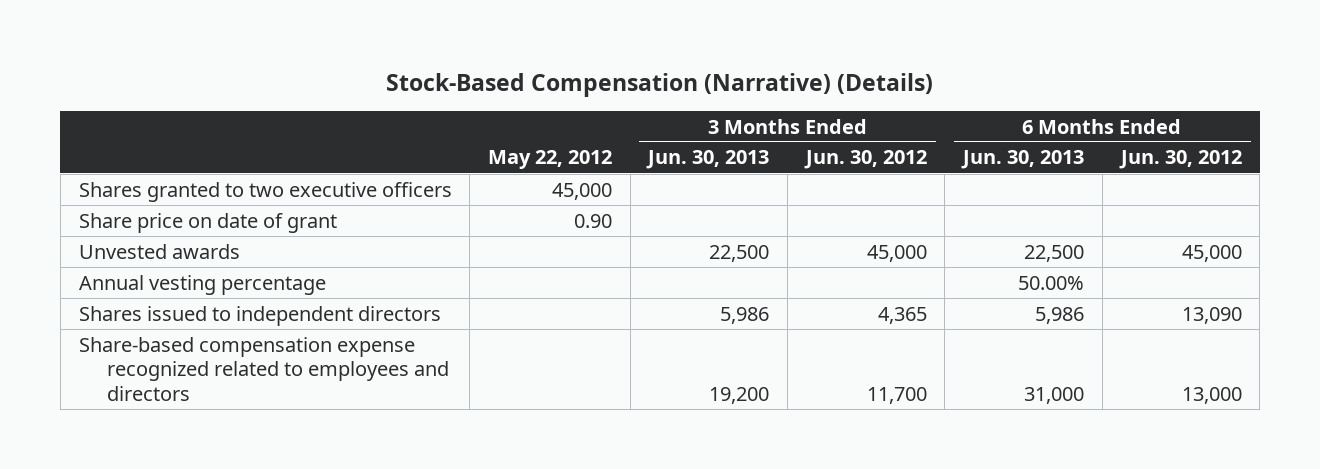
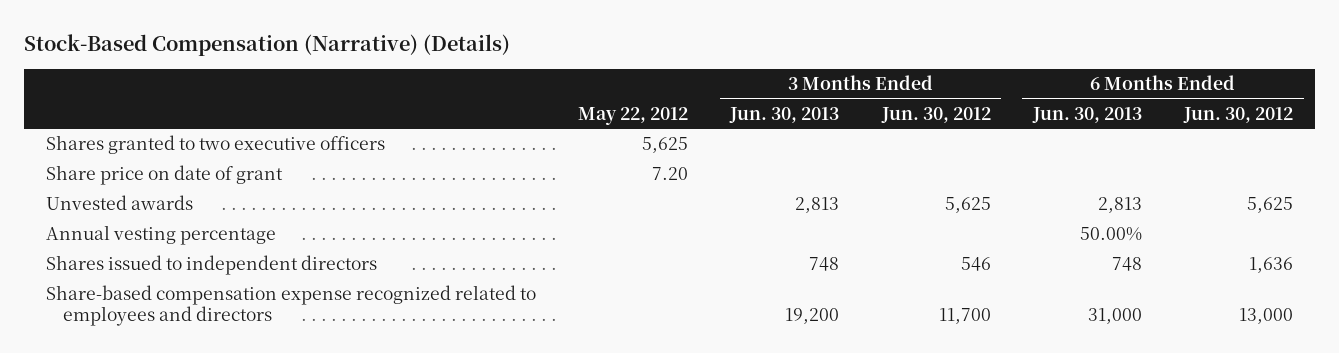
[551,182,612,200] 45,000 -> [641,137,688,154] 5,625
[573,213,612,228] 0.90 -> [651,167,688,181] 7.20
[709,244,770,262] 22,500 -> [795,197,840,214] 2,813
[866,244,927,262] 45,000 -> [944,197,991,214] 5,625
[1024,244,1085,262] 22,500 -> [1098,197,1143,214] 2,813
[1181,244,1242,262] 45,000 -> [1247,197,1294,214] 5,625
[720,306,770,324] 5,986 -> [809,257,840,272] 748
[877,306,927,324] 4,365 -> [960,257,991,272] 546
[1035,306,1085,324] 5,986 -> [1112,257,1143,272] 748
[1181,306,1242,324] 13,090 -> [1249,257,1294,274] 1,636

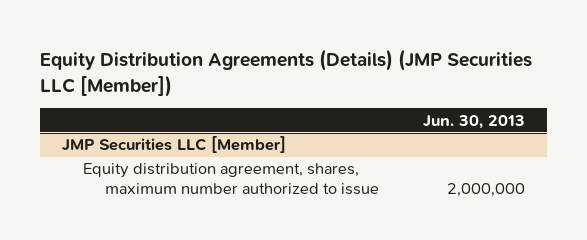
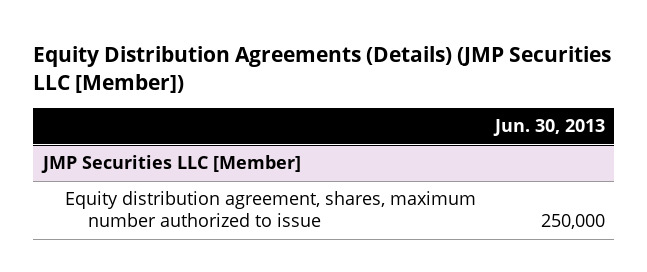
[447,182,526,197] 2,000,000 -> [540,214,605,230] 250,000

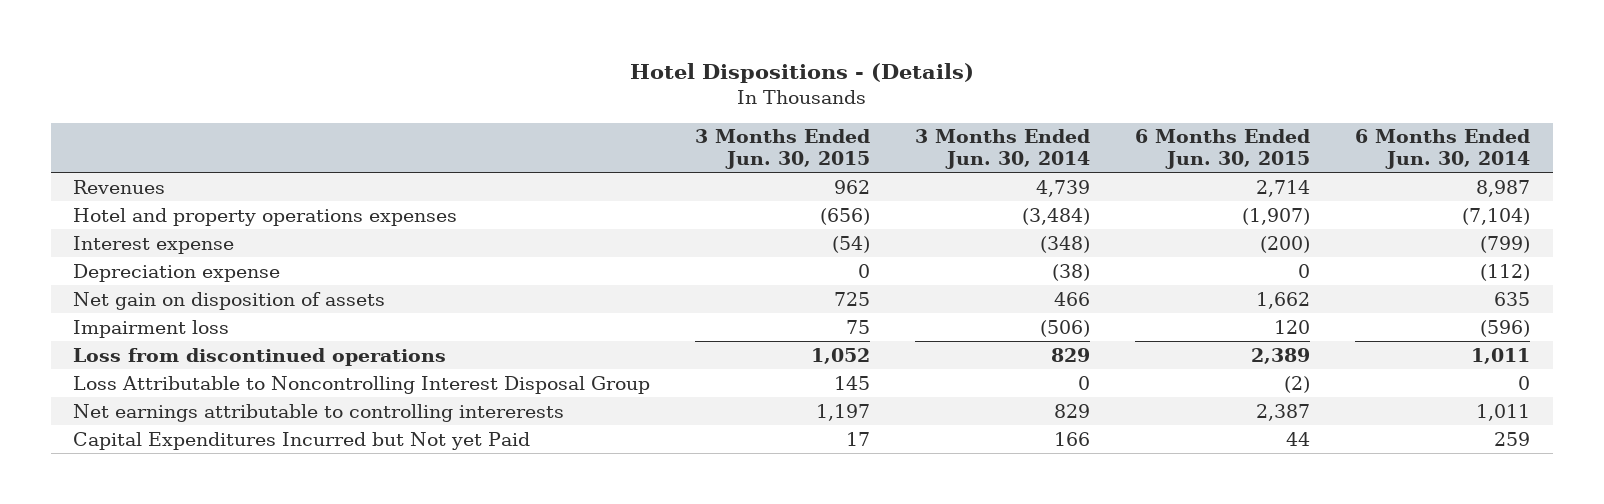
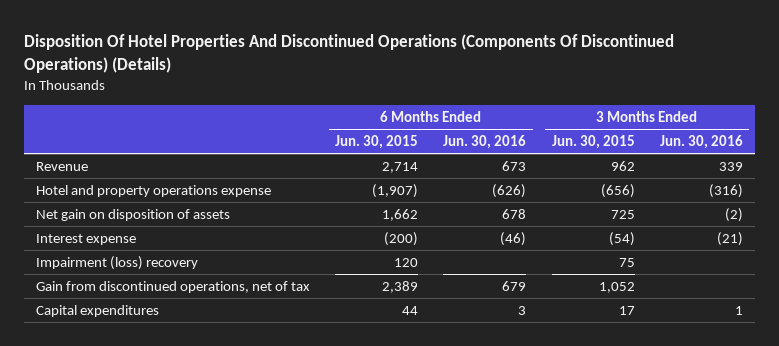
[629,63,974,84] Hotel Dispositions - (Details) -> [23,33,674,74] Disposition Of Hotel Properties And Discontinued Operations (Components Of Discontinued Operations) (Details)
[915,129,1091,169] 3 Months Ended Jun. 30, 2014 -> none
[1355,129,1531,169] 6 Months Ended Jun. 30, 2014 -> none
none -> [443,135,527,150] Jun. 30, 2016
none -> [659,135,743,150] Jun. 30, 2016
[73,263,281,282] Depreciation expense -> none
[73,179,166,194] Revenues -> [36,161,89,171] Revenue
[73,207,458,226] Hotel and property operations expenses -> [36,184,272,197] Hotel and property operations expense
[73,375,651,394] Loss Attributable to Noncontrolling Interest Disposal Group -> none
[73,403,565,422] Net earnings attributable to controlling intererests -> none
[73,235,235,254] Interest expense -> [36,233,137,245] Interest expense
[73,319,230,338] Impairment loss -> [36,255,199,270] Impairment (loss) recovery
[73,347,447,366] Loss from discontinued operations -> [36,280,311,293] Gain from discontinued operations, net of tax
[73,431,531,450] Capital Expenditures Incurred but Not yet Paid -> [36,304,160,317] Capital expenditures

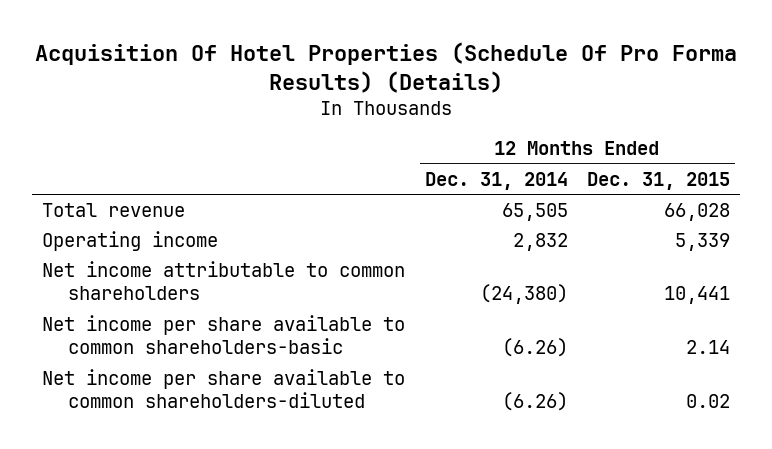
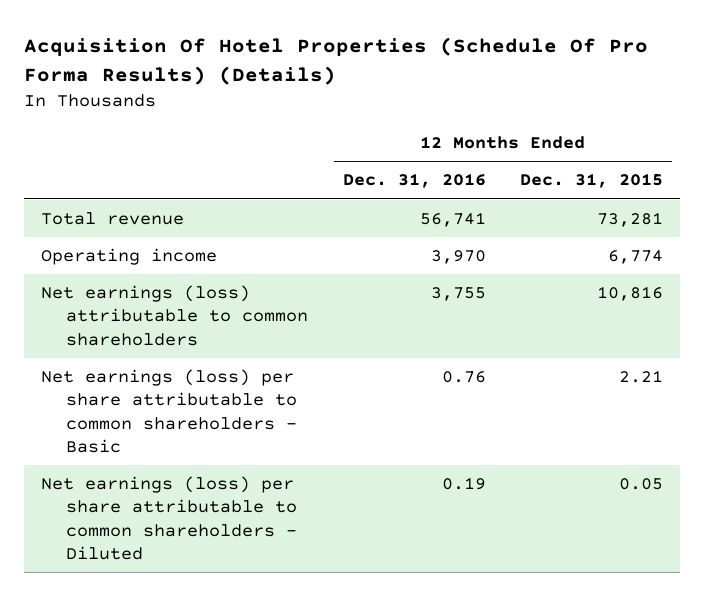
[424,171,568,190] Dec. 31, 2014 -> none
none -> [342,173,486,189] Dec. 31, 2016
[664,202,731,221] 66,028 -> [597,212,664,228] 73,281
[675,232,731,251] 5,339 -> [608,250,664,265] 6,774
[42,260,406,301] Net income attributable to common shareholders -> [41,285,309,346] Net earnings (loss) attributable to common shareholders
[664,286,731,305] 10,441 -> [597,286,664,302] 10,816
[42,314,406,355] Net income per share available to common shareholders-basic -> [41,369,298,454] Net earnings (loss) per share attributable to common shareholders - Basic
[686,340,731,355] 2.14 -> [619,370,664,384] 2.21
[42,368,406,409] Net income per share available to common shareholders-diluted -> [41,476,298,561] Net earnings (loss) per share attributable to common shareholders - Diluted
[686,394,731,409] 0.02 -> [619,478,664,491] 0.05

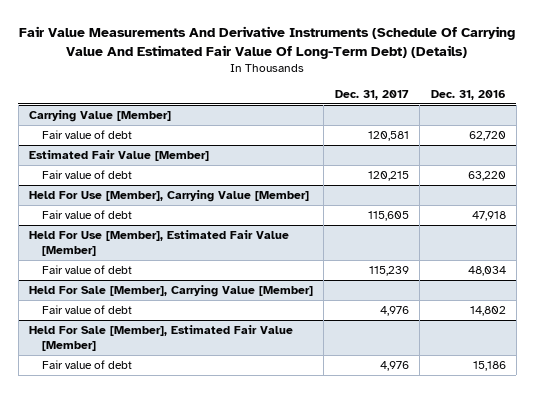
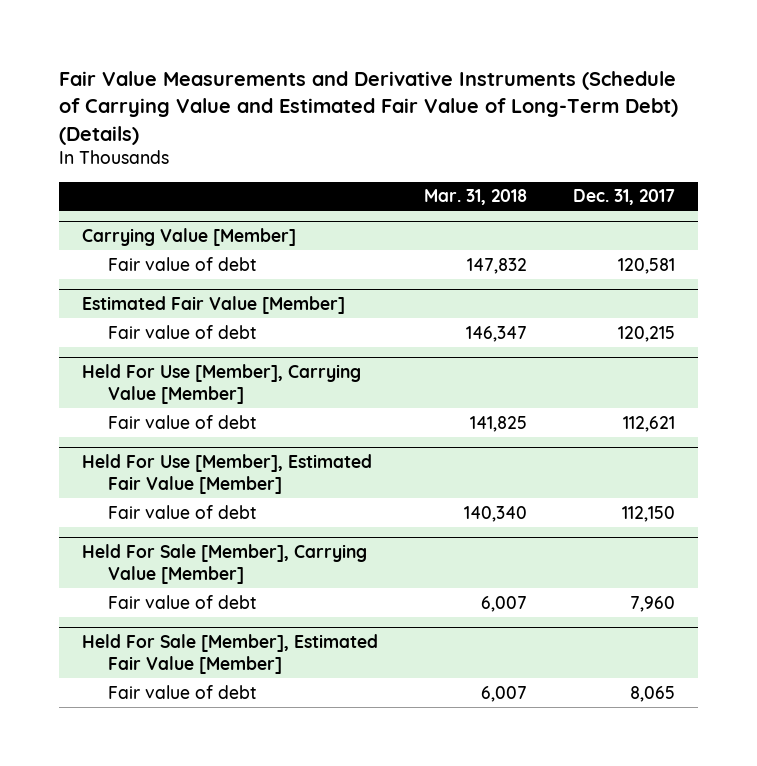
[19,25,516,59] Fair Value Measurements And Derivative Instruments (Schedule Of Carrying Value And Estimated Fair Value Of Long-Term Debt) (Details) -> [59,71,679,145] Fair Value Measurements and Derivative Instruments (Schedule of Carrying Value and Estimated Fair Value of Long-Term Debt) (Details)
[430,89,506,100] Dec. 31, 2016 -> none
none -> [423,189,527,206] Mar. 31, 2018
[367,210,409,221] 115,605 -> [622,415,675,432] 112,621
[368,265,409,276] 115,239 -> [621,505,675,522] 112,150
[379,305,409,316] 4,976 -> [629,595,675,612] 7,960
[379,360,409,371] 4,976 -> [629,685,675,702] 8,065

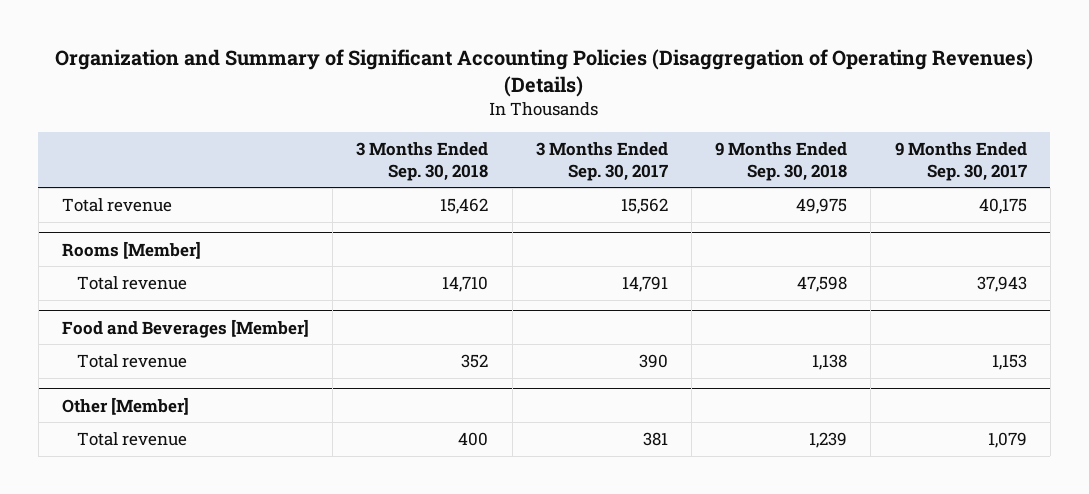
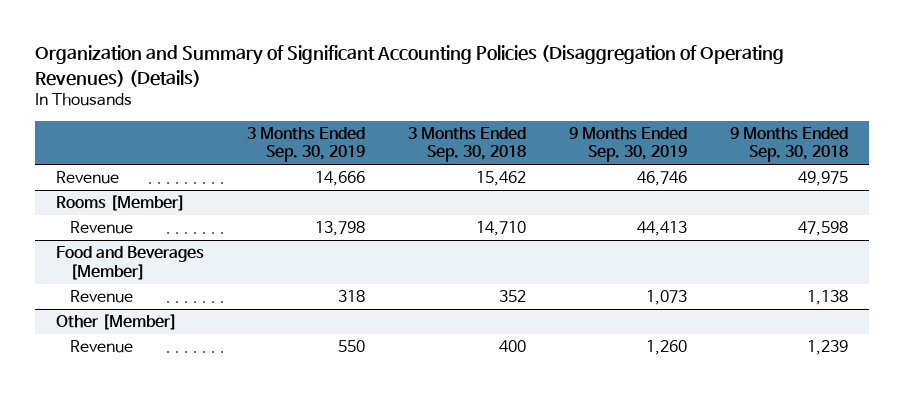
[535,142,668,181] 3 Months Ended Sep. 30, 2017 -> none
[894,142,1027,181] 9 Months Ended Sep. 30, 2017 -> none
none -> [246,126,365,163] 3 Months Ended Sep. 30, 2019
none -> [568,126,687,163] 9 Months Ended Sep. 30, 2019
[61,198,172,213] Total revenue -> [56,171,120,185] Revenue
[77,276,188,291] Total revenue -> [70,221,134,235] Revenue
[77,354,188,369] Total revenue -> [70,290,134,304] Revenue
[77,432,188,447] Total revenue -> [70,340,134,354] Revenue

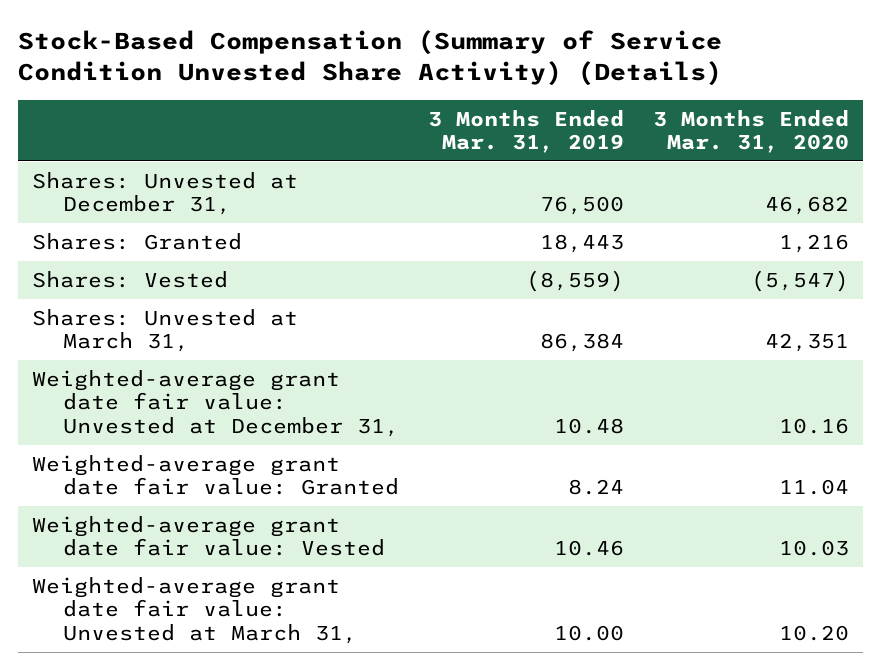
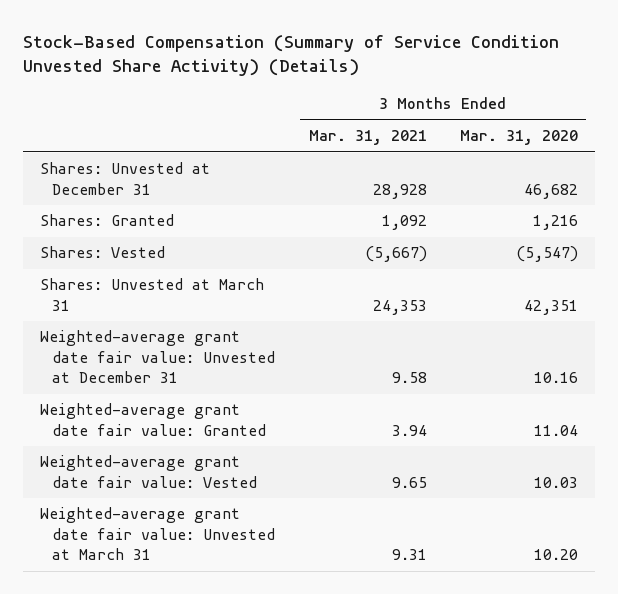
[427,109,624,154] 3 Months Ended Mar. 31, 2019 -> none
none -> [308,130,427,146] Mar. 31, 2021
[32,171,299,216] Shares: Unvested at December 31, -> [39,162,210,195] Shares: Unvested at December 31
[32,308,299,353] Shares: Unvested at March 31, -> [39,278,264,311] Shares: Unvested at March 31
[32,369,400,437] Weighted-average grant date fair value: Unvested at December 31, -> [39,330,276,384] Weighted-average grant date fair value: Unvested at December 31
[32,576,358,644] Weighted-average grant date fair value: Unvested at March 31, -> [39,507,276,561] Weighted-average grant date fair value: Unvested at March 31

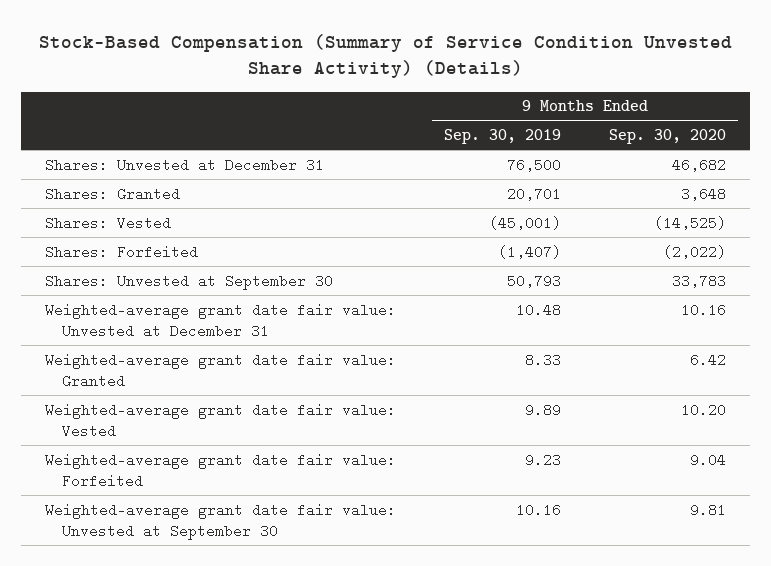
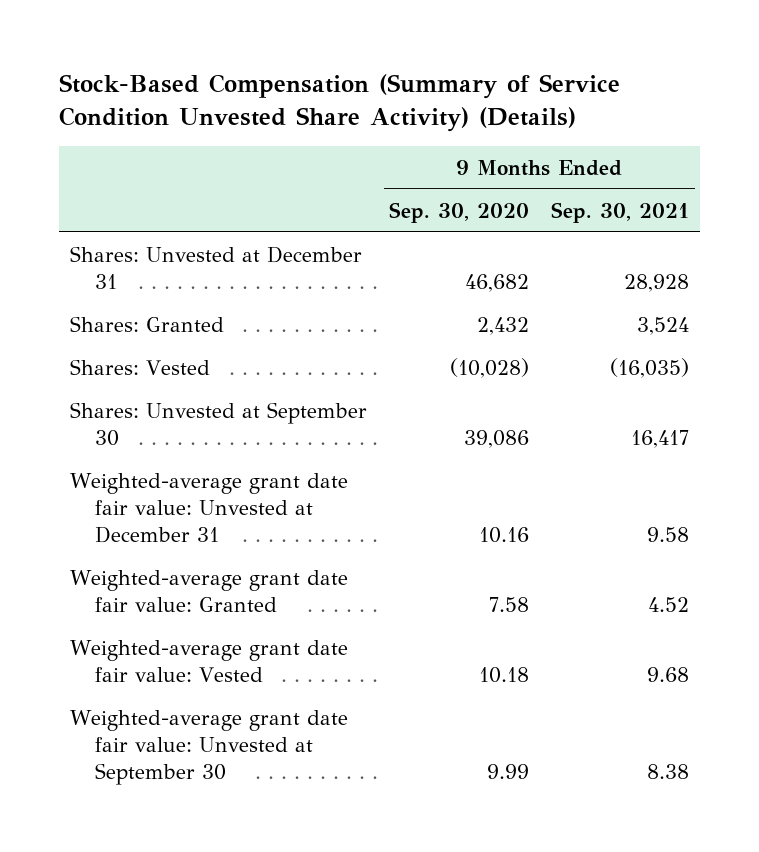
[444,128,562,144] Sep. 30, 2019 -> none
none -> [551,201,690,223] Sep. 30, 2021
[44,244,198,259] Shares: Forfeited -> none
[681,186,727,201] 3,648 -> [477,316,530,335] 2,432
[654,215,727,230] (14,525) -> [450,357,530,378] (10,028)
[672,273,727,288] 33,783 -> [464,429,530,448] 39,086
[44,452,396,489] Weighted-average grant date fair value: Forfeited -> none
[690,352,727,367] 6.42 -> [489,596,530,612] 7.58
[681,402,727,417] 10.20 -> [479,666,530,683] 10.18
[690,502,727,517] 9.81 -> [487,764,530,780] 9.99

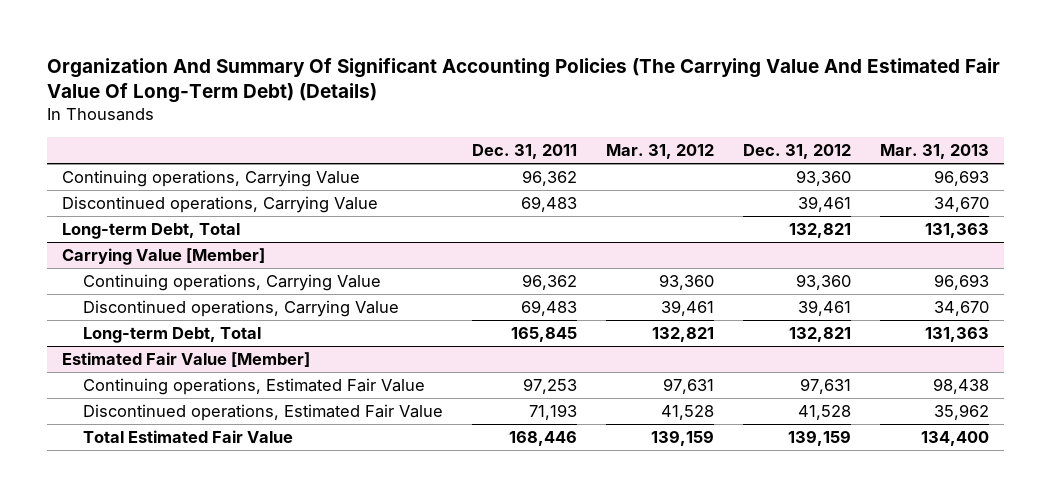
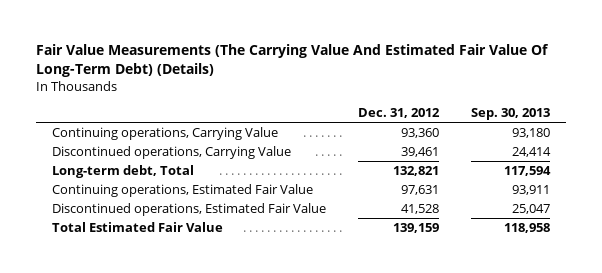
[46,57,1000,104] Organization And Summary Of Significant Accounting Policies (The Carrying Value And Estimated Fair Value Of Long-Term Debt) (Details) -> [36,44,550,78] Fair Value Measurements (The Carrying Value And Estimated Fair Value Of Long-Term Debt) (Details)
[472,144,578,160] Dec. 31, 2011 -> none
[606,144,715,160] Mar. 31, 2012 -> none
[880,144,990,160] Mar. 31, 2013 -> none
none -> [471,107,551,120] Sep. 30, 2013
[61,248,265,266] Carrying Value [Member] -> none
[82,274,381,292] Continuing operations, Carrying Value -> none
[82,300,399,318] Discontinued operations, Carrying Value -> none
[82,327,261,344] Long-term Debt, Total -> none
[61,352,310,368] Estimated Fair Value [Member] -> none
[61,223,240,240] Long-term Debt, Total -> [52,164,195,178] Long-term debt, Total

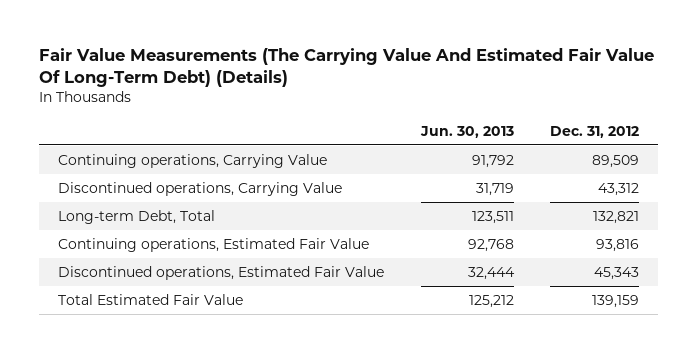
[471,107,551,120] Sep. 30, 2013 -> none
none -> [419,125,514,138] Jun. 30, 2013
[401,127,440,138] 93,360 -> [592,154,640,168] 89,509
[401,146,440,157] 39,461 -> [598,182,640,196] 43,312
[52,164,195,178] Long-term debt, Total -> [57,209,215,224] Long-term Debt, Total
[401,184,440,195] 97,631 -> [596,238,640,252] 93,816
[401,203,440,214] 41,528 -> [594,266,640,280] 45,343

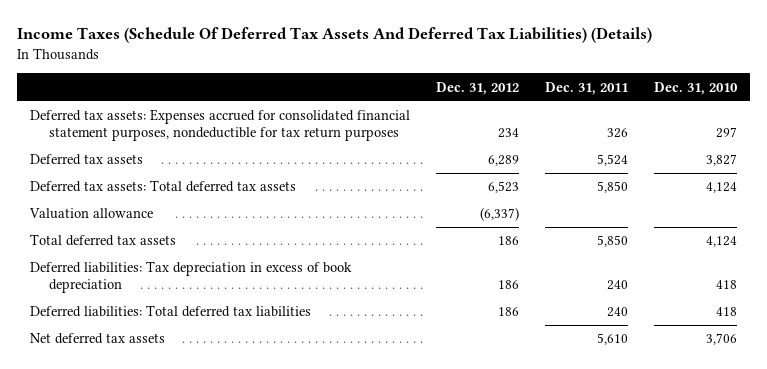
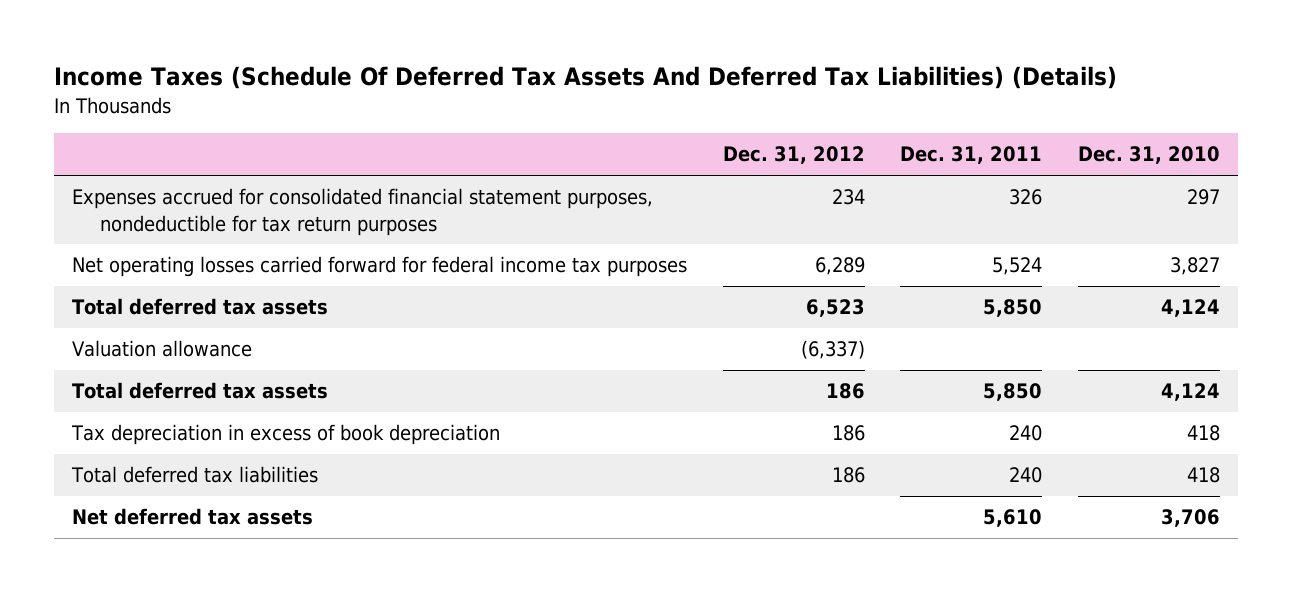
[29,109,410,142] Deferred tax assets: Expenses accrued for consolidated financial statement purposes, nondeductible for tax return purposes -> [71,188,653,236] Expenses accrued for consolidated financial statement purposes, nondeductible for tax return purposes
[29,154,143,166] Deferred tax assets -> [71,256,687,278] Net operating losses carried forward for federal income tax purposes
[29,180,296,193] Deferred tax assets: Total deferred tax assets -> [71,298,328,316] Total deferred tax assets
[29,261,352,294] Deferred liabilities: Tax depreciation in excess of book depreciation -> [70,424,500,446] Tax depreciation in excess of book depreciation
[29,305,311,318] Deferred liabilities: Total deferred tax liabilities -> [70,466,318,484] Total deferred tax liabilities

